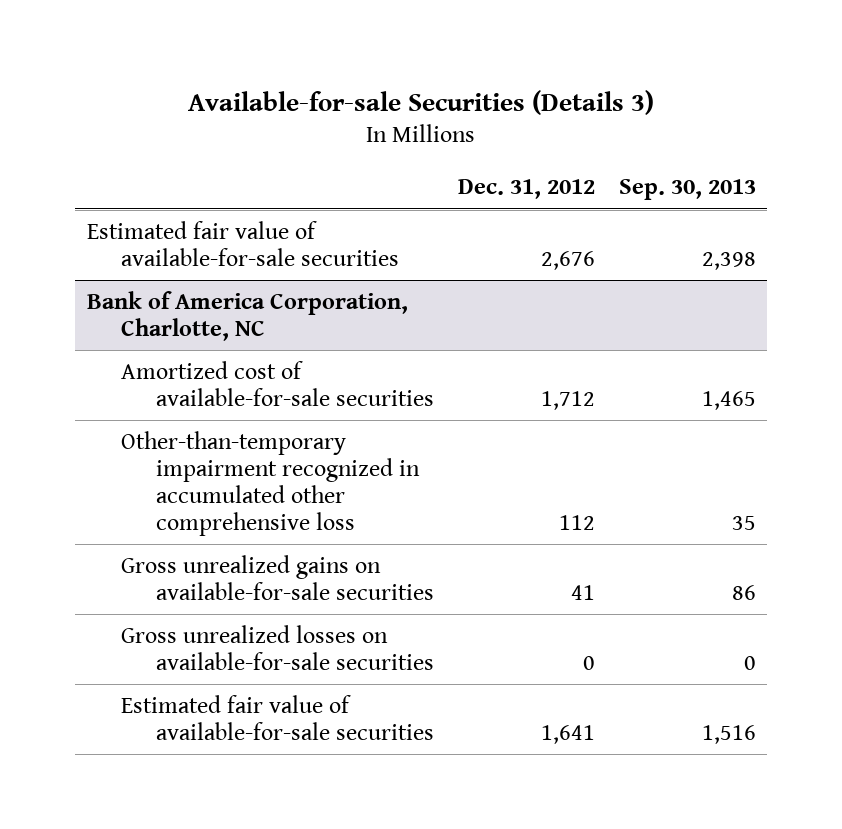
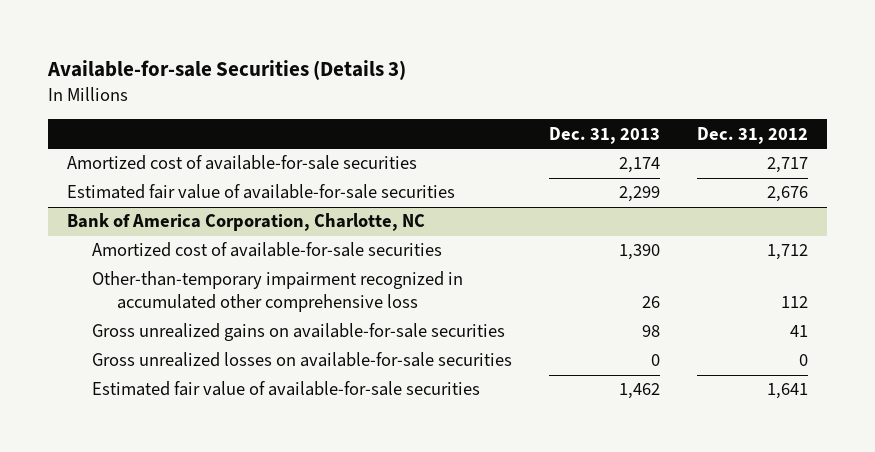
[618,179,756,201] Sep. 30, 2013 -> none
none -> [549,126,661,144] Dec. 31, 2013
none -> [66,155,417,171] Amortized cost of available-for-sale securities

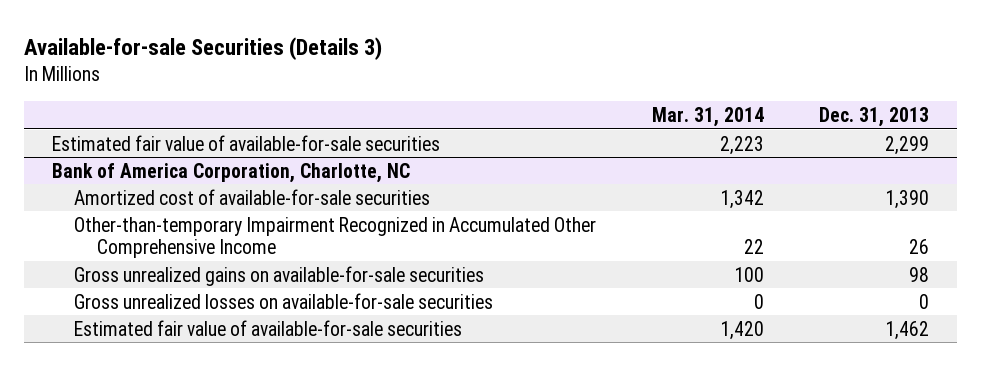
[697,126,809,144] Dec. 31, 2012 -> none
none -> [651,106,764,127] Mar. 31, 2014
[66,155,417,171] Amortized cost of available-for-sale securities -> none
[91,271,463,313] Other-than-temporary impairment recognized in accumulated other comprehensive loss -> [74,216,597,259] Other-than-temporary Impairment Recognized in Accumulated Other Comprehensive Income

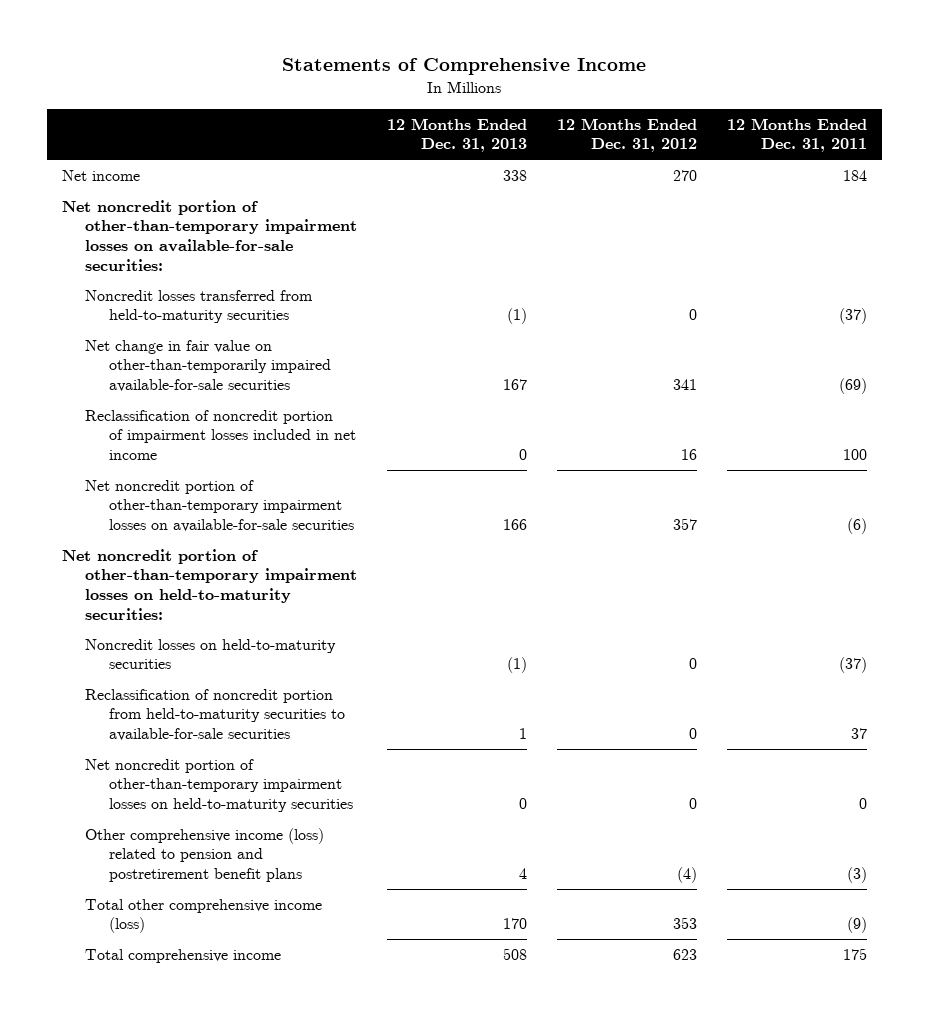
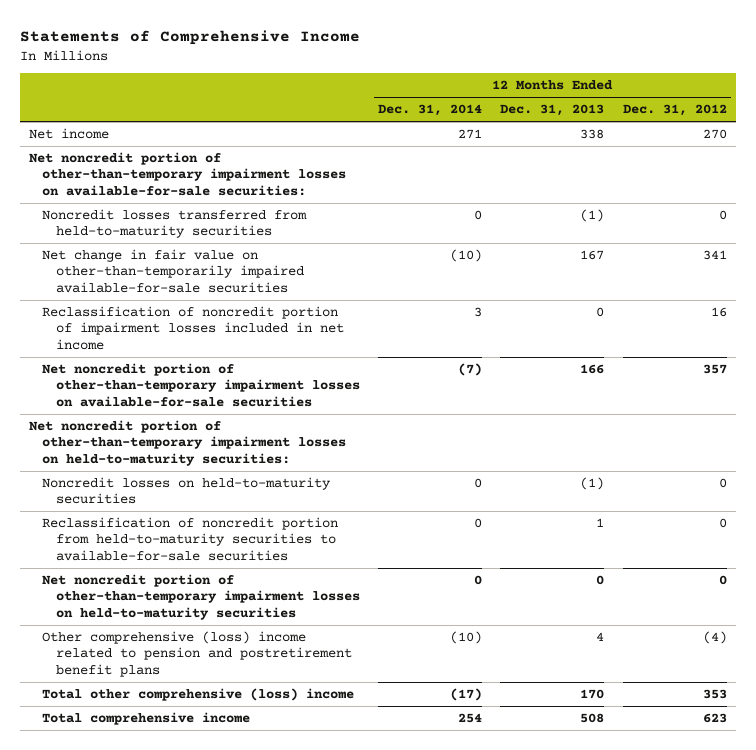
[727,117,868,153] 12 Months Ended Dec. 31, 2011 -> none
none -> [378,104,483,117] Dec. 31, 2014
[85,827,325,883] Other comprehensive income (loss) related to pension and postretirement benefit plans -> [42,631,352,677] Other comprehensive (loss) income related to pension and postretirement benefit plans
[85,898,323,934] Total other comprehensive income (loss) -> [42,688,355,702] Total other comprehensive (loss) income

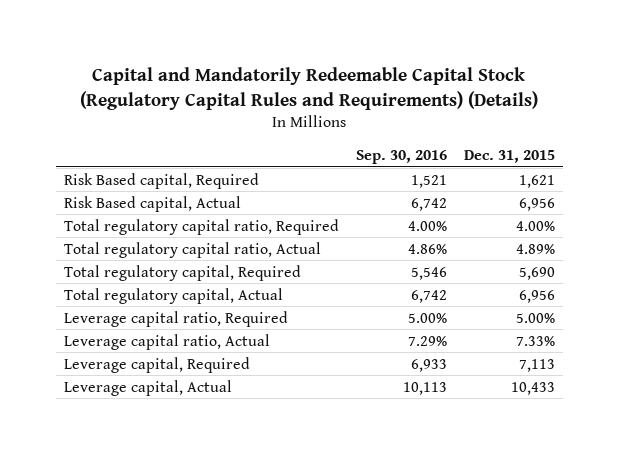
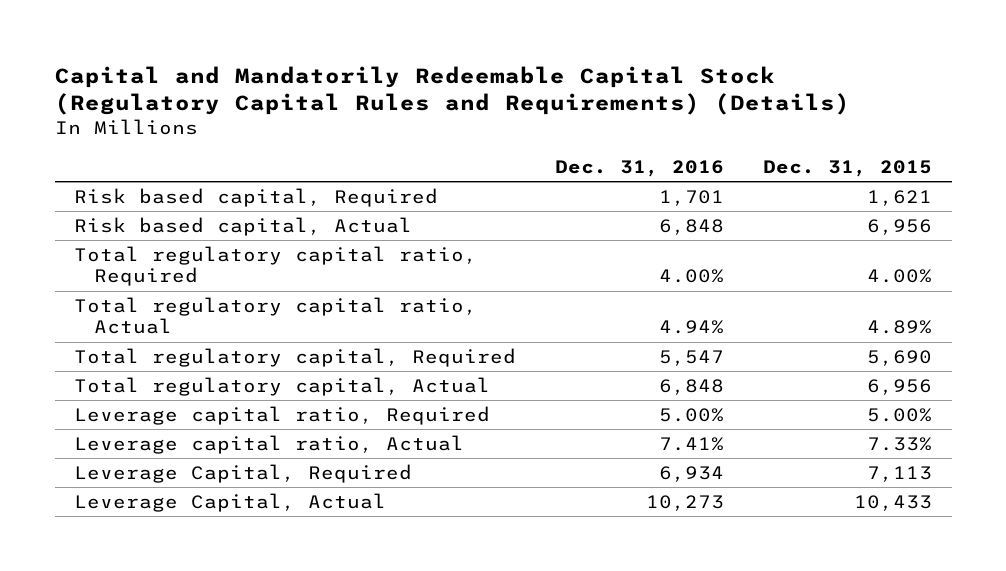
[355,149,447,164] Sep. 30, 2016 -> none
none -> [555,160,725,178] Dec. 31, 2016
[64,172,260,189] Risk Based capital, Required -> [74,187,439,207] Risk based capital, Required
[64,195,242,212] Risk Based capital, Actual -> [74,216,413,236] Risk based capital, Actual
[64,356,251,373] Leverage capital, Required -> [74,463,413,483] Leverage Capital, Required
[64,379,233,396] Leverage capital, Actual -> [74,492,387,512] Leverage Capital, Actual

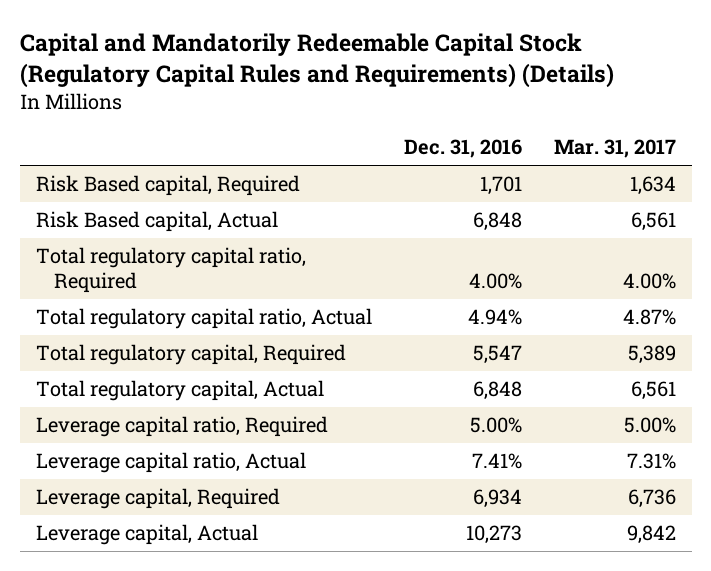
[763,160,933,178] Dec. 31, 2015 -> none
none -> [553,139,676,159] Mar. 31, 2017
[74,187,439,207] Risk based capital, Required -> [35,175,300,197] Risk Based capital, Required
[74,216,413,236] Risk based capital, Actual -> [35,211,278,233] Risk Based capital, Actual
[74,463,413,483] Leverage Capital, Required -> [35,488,280,510] Leverage capital, Required
[74,492,387,512] Leverage Capital, Actual -> [35,524,258,546] Leverage capital, Actual

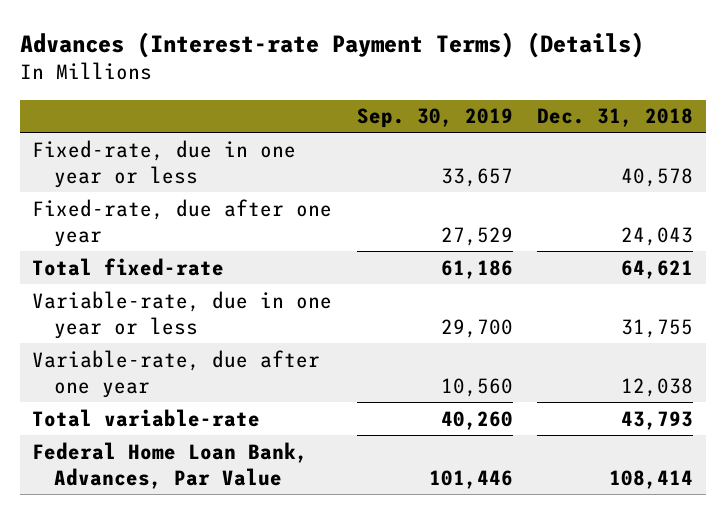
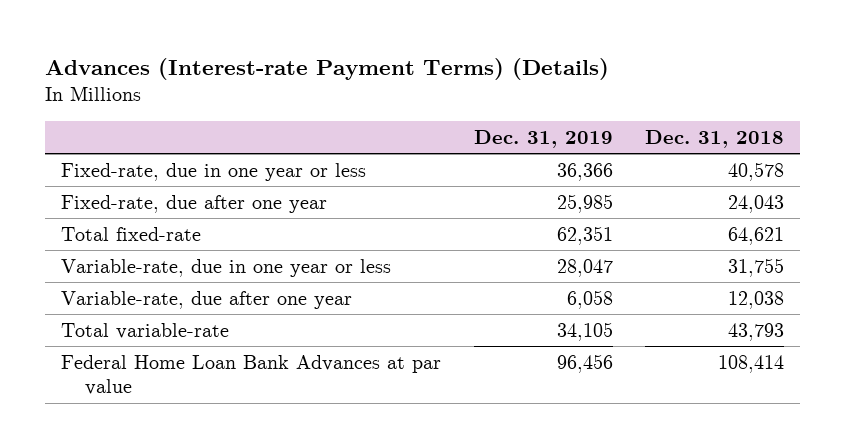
[356,108,513,129] Sep. 30, 2019 -> none
none -> [473,129,613,148] Dec. 31, 2019
[31,441,308,489] Federal Home Loan Bank, Advances, Par Value -> [61,354,442,395] Federal Home Loan Bank Advances at par value

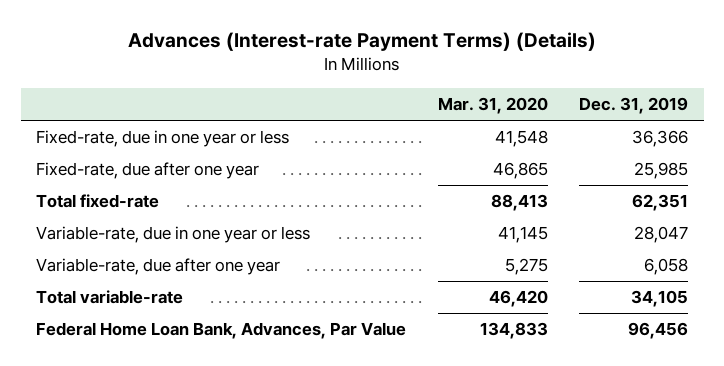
[644,129,784,148] Dec. 31, 2018 -> none
none -> [437,96,548,114] Mar. 31, 2020
[61,354,442,395] Federal Home Loan Bank Advances at par value -> [36,322,407,340] Federal Home Loan Bank, Advances, Par Value

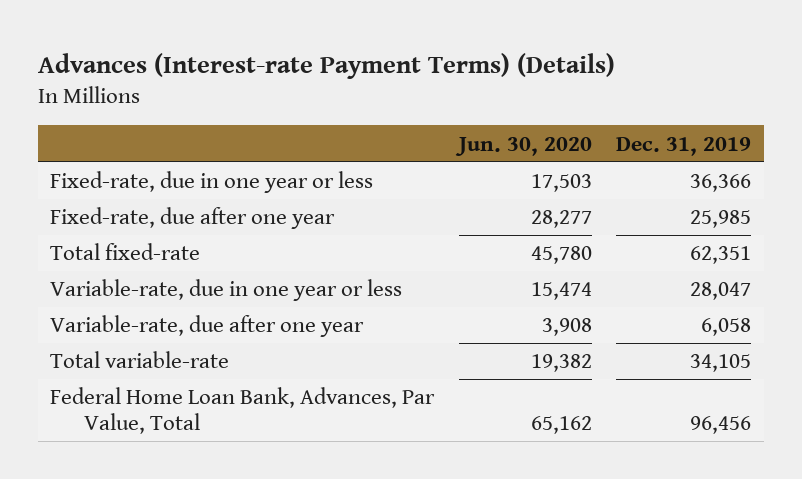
[437,96,548,114] Mar. 31, 2020 -> none
none -> [454,136,592,156] Jun. 30, 2020
[36,322,407,340] Federal Home Loan Bank, Advances, Par Value -> [50,387,436,434] Federal Home Loan Bank, Advances, Par Value, Total

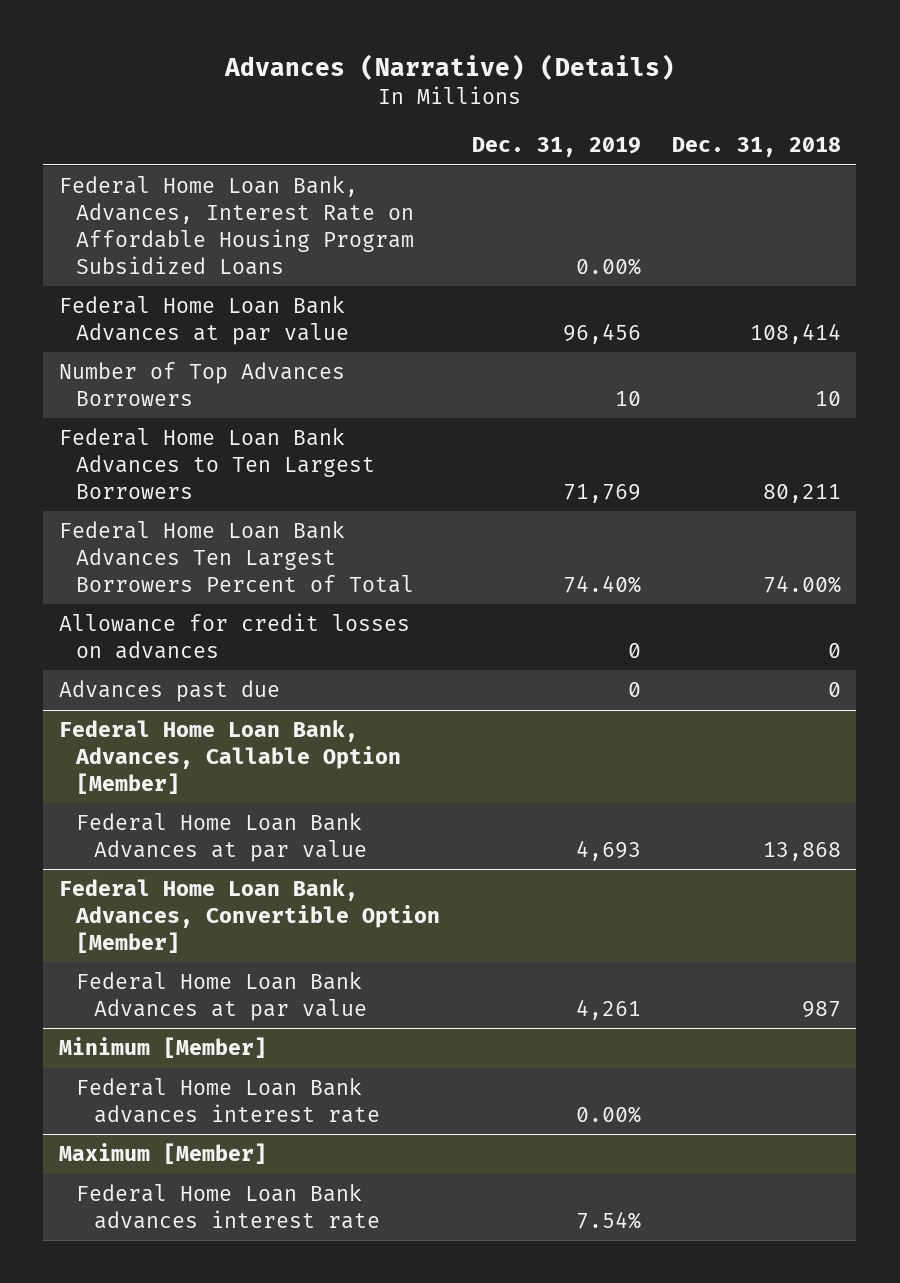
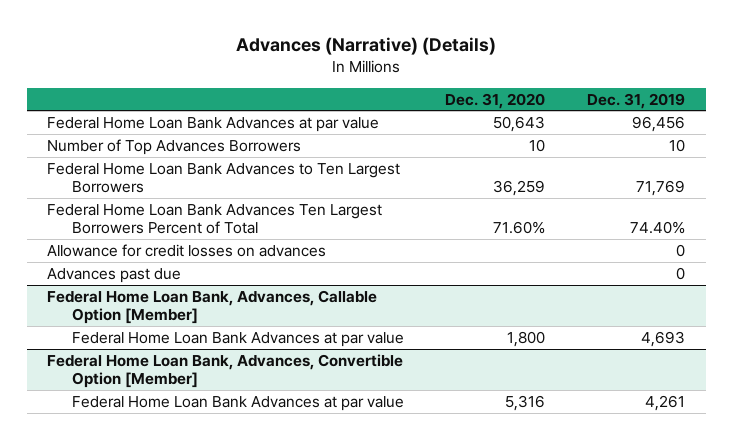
[671,137,841,158] Dec. 31, 2018 -> none
none -> [445,92,546,109] Dec. 31, 2020
[58,176,415,275] Federal Home Loan Bank, Advances, Interest Rate on Affordable Housing Program Subsidized Loans -> none
[58,1037,267,1059] Minimum [Member] -> none
[76,1078,380,1124] Federal Home Loan Bank advances interest rate -> none
[58,1143,267,1165] Maximum [Member] -> none
[76,1184,380,1230] Federal Home Loan Bank advances interest rate -> none

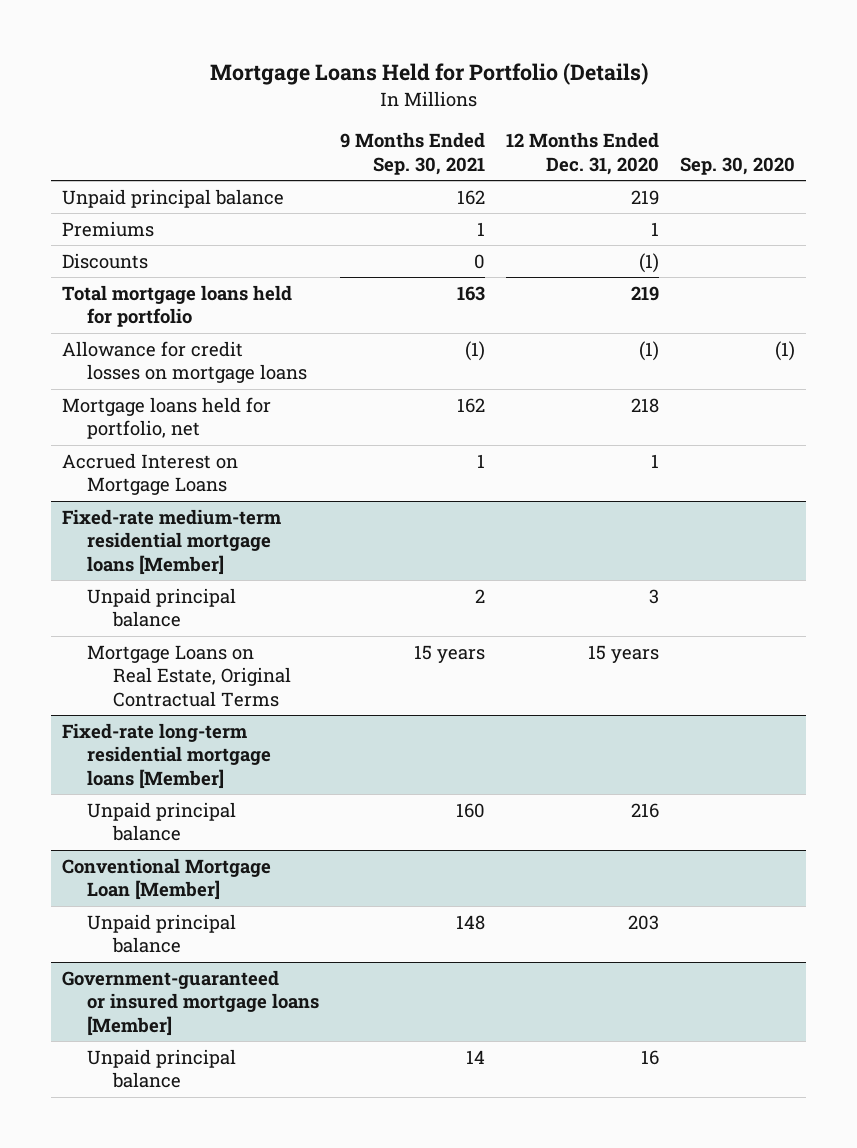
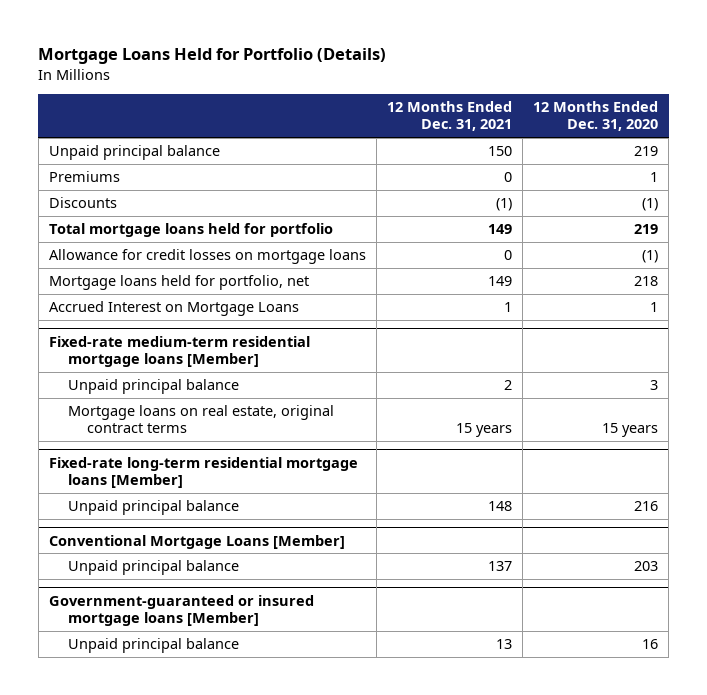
[340,132,486,175] 9 Months Ended Sep. 30, 2021 -> none
[680,156,796,175] Sep. 30, 2020 -> none
none -> [386,101,512,132] 12 Months Ended Dec. 31, 2021
[87,644,292,708] Mortgage Loans on Real Estate, Original Contractual Terms -> [67,405,334,434] Mortgage loans on real estate, original contract terms
[61,857,271,901] Conventional Mortgage Loan [Member] -> [48,534,345,549] Conventional Mortgage Loans [Member]

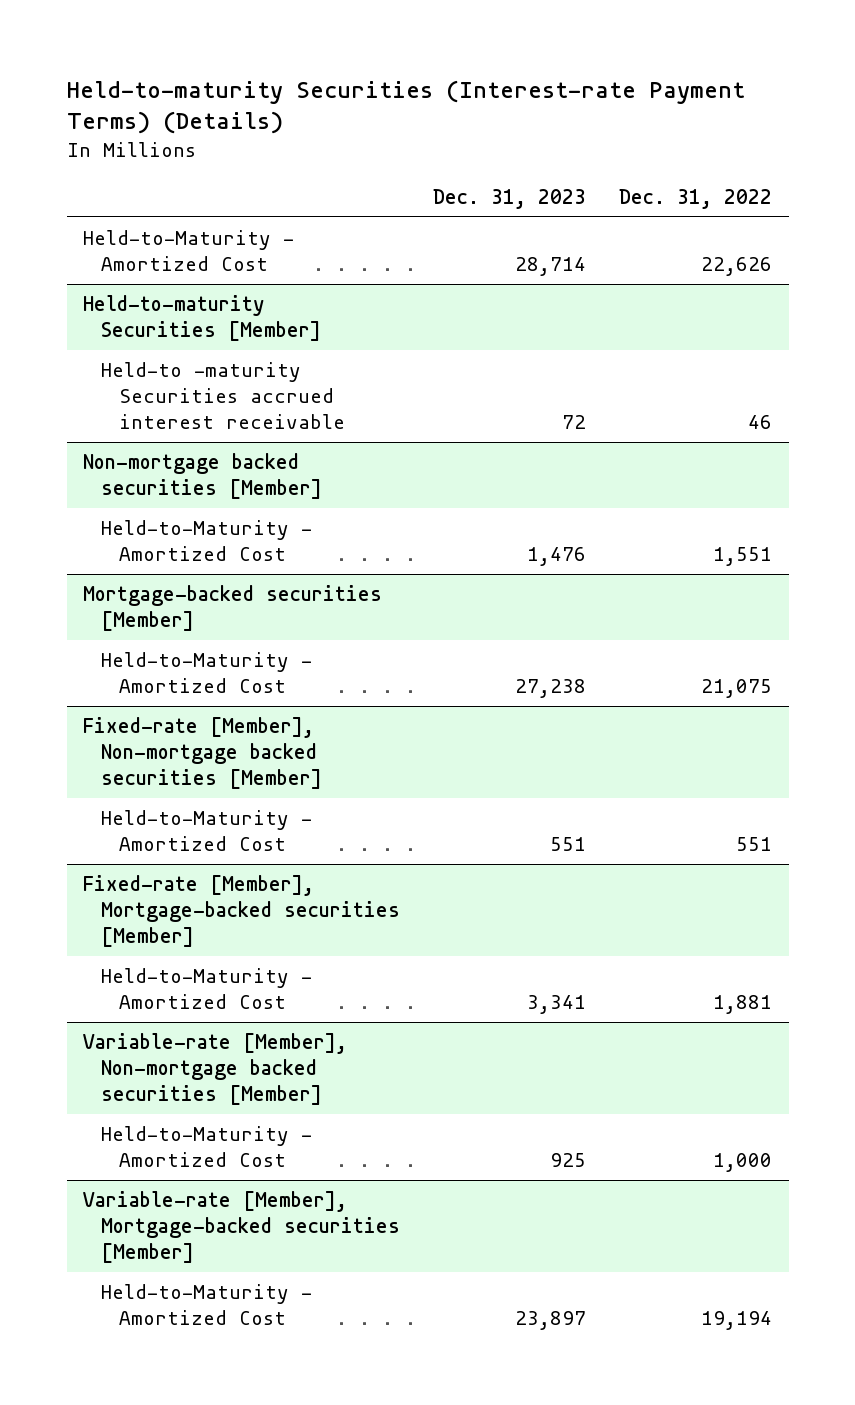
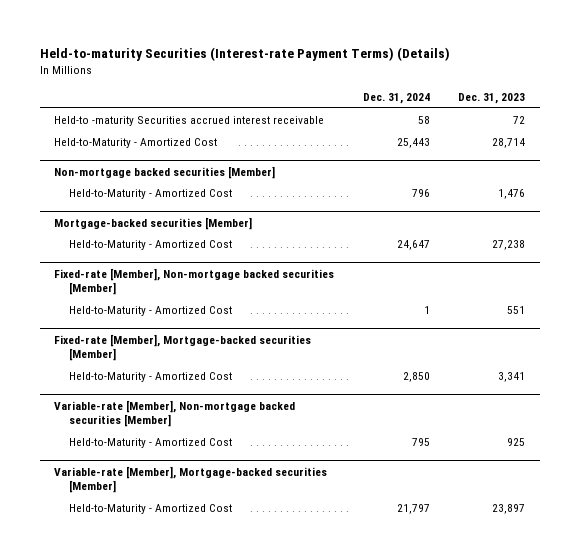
[618,188,772,209] Dec. 31, 2022 -> none
none -> [362,92,430,104] Dec. 31, 2024
[83,294,321,341] Held-to-maturity Securities [Member] -> none
[83,229,295,271] Held-to-Maturity - Amortized Cost -> [54,138,218,149] Held-to-Maturity - Amortized Cost

